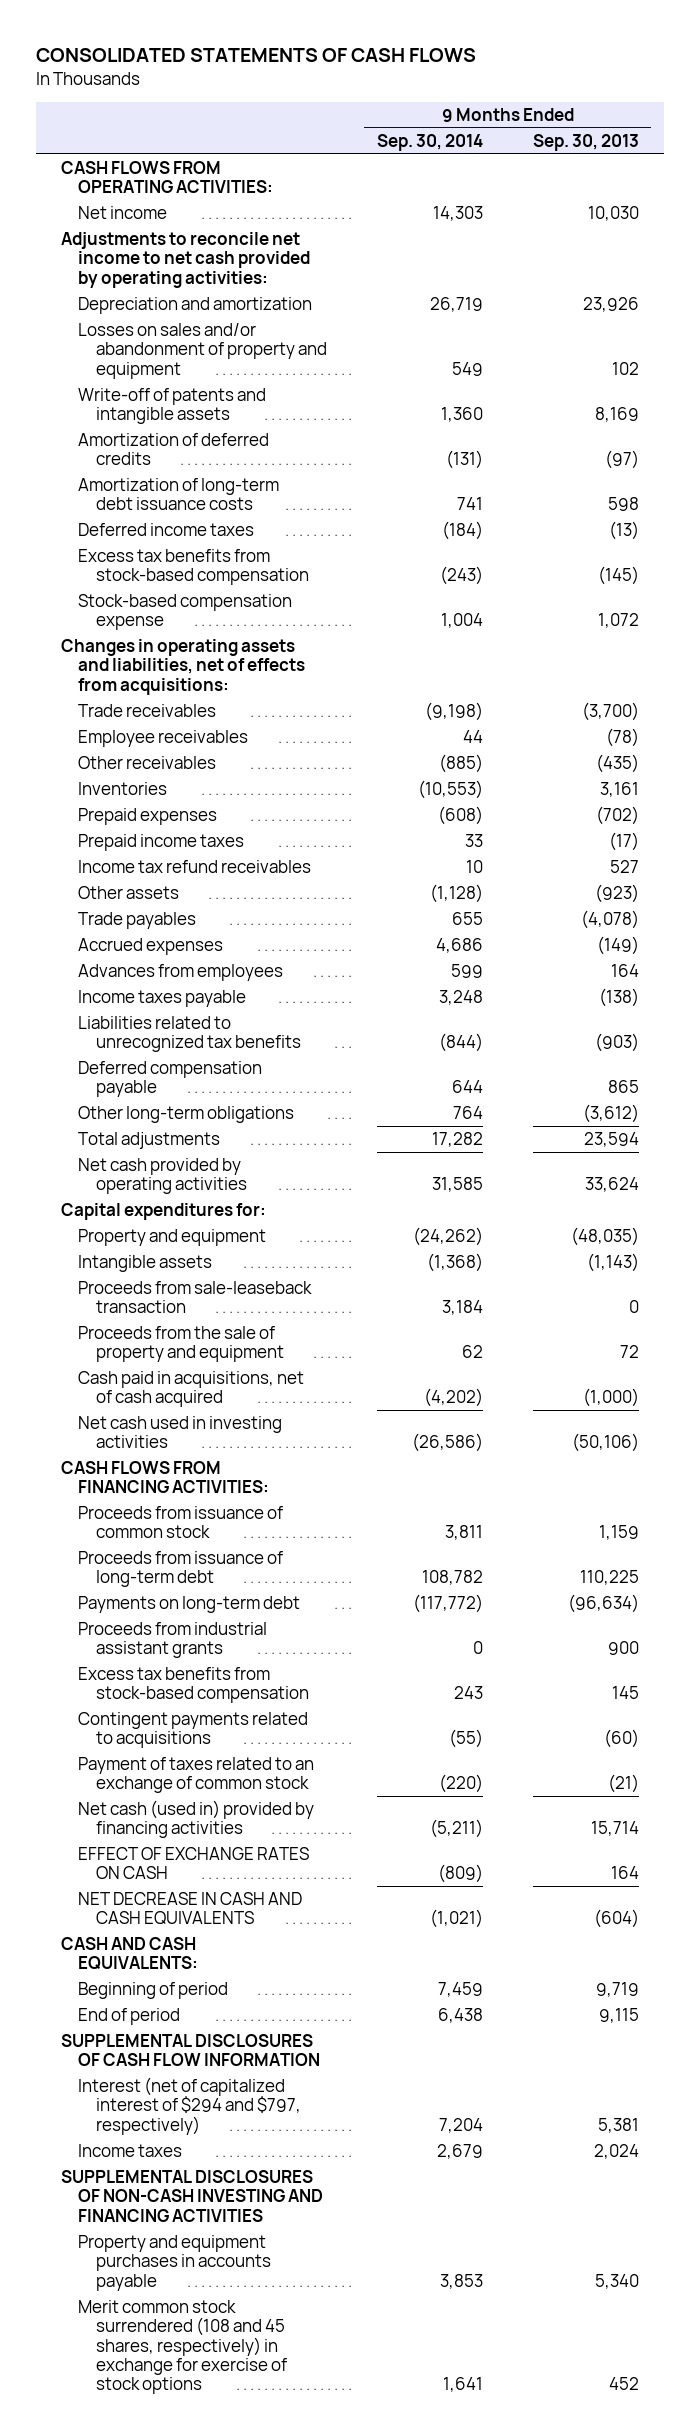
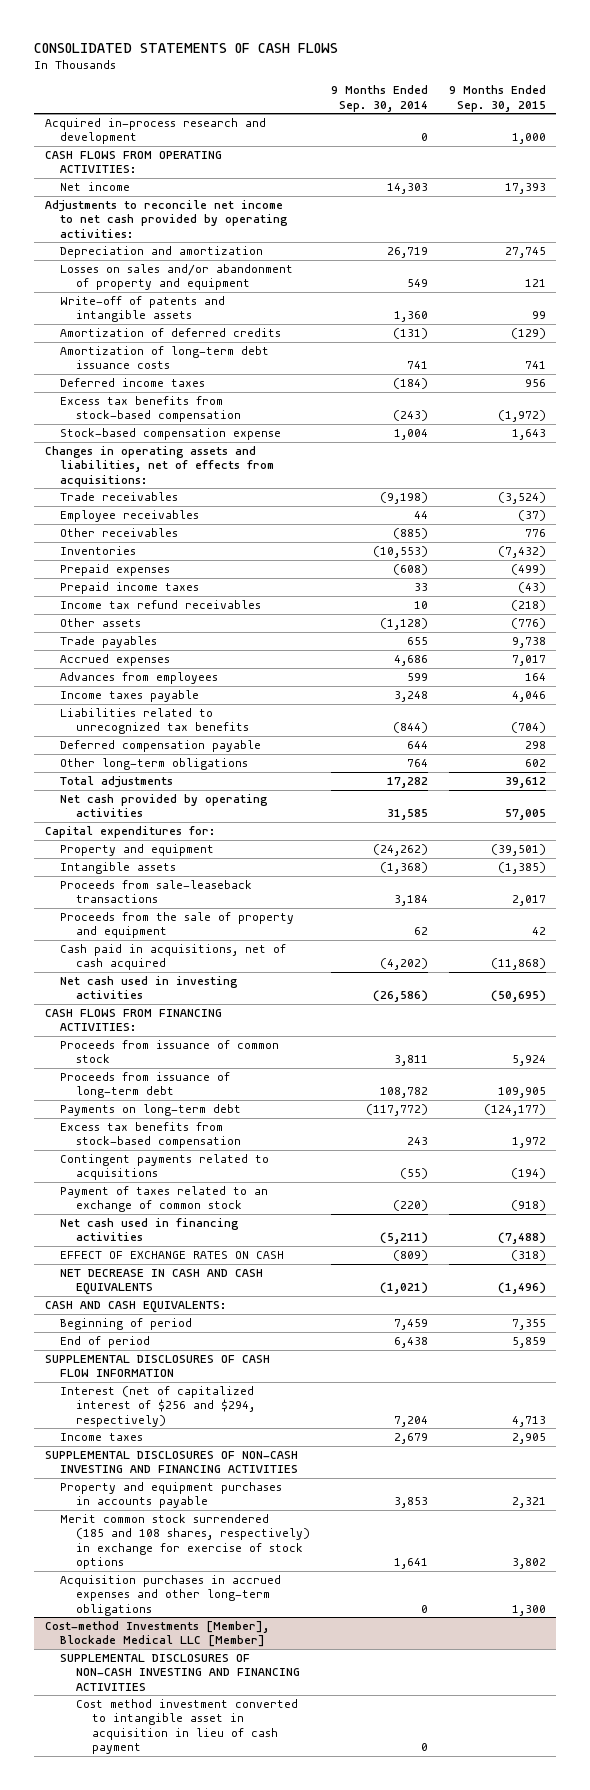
[532,133,639,151] Sep. 30, 2013 -> none
none -> [448,85,546,112] 9 Months Ended Sep. 30, 2015
none -> [44,118,266,145] Acquired in-process research and development
[78,1281,313,1314] Proceeds from sale-leaseback transaction -> [60,880,253,904] Proceeds from sale-leaseback transactions
[78,1622,268,1659] Proceeds from industrial assistant grants -> none
[78,1800,315,1839] Net cash (used in) provided by financing activities -> [60,1218,240,1242] Net cash used in financing activities
[78,2077,301,2135] Interest (net of capitalized interest of $294 and $797, respectively) -> [60,1386,256,1427] Interest (net of capitalized interest of $256 and $294, respectively)
[78,2300,287,2395] Merit common stock surrendered (108 and 45 shares, respectively) in exchange for exercise of stock options -> [60,1514,311,1569] Merit common stock surrendered (185 and 108 shares, respectively) in exchange for exercise of stock options
none -> [60,1575,282,1616] Acquisition purchases in accrued expenses and other long-term obligations
none -> [44,1621,269,1648] Cost-method Investments [Member], Blockade Medical LLC [Member]
none -> [60,1654,301,1691] SUPPLEMENTAL DISCLOSURES OF NON-CASH INVESTING AND FINANCING ACTIVITIES
none -> [76,1699,299,1754] Cost method investment converted to intangible asset in acquisition in lieu of cash payment

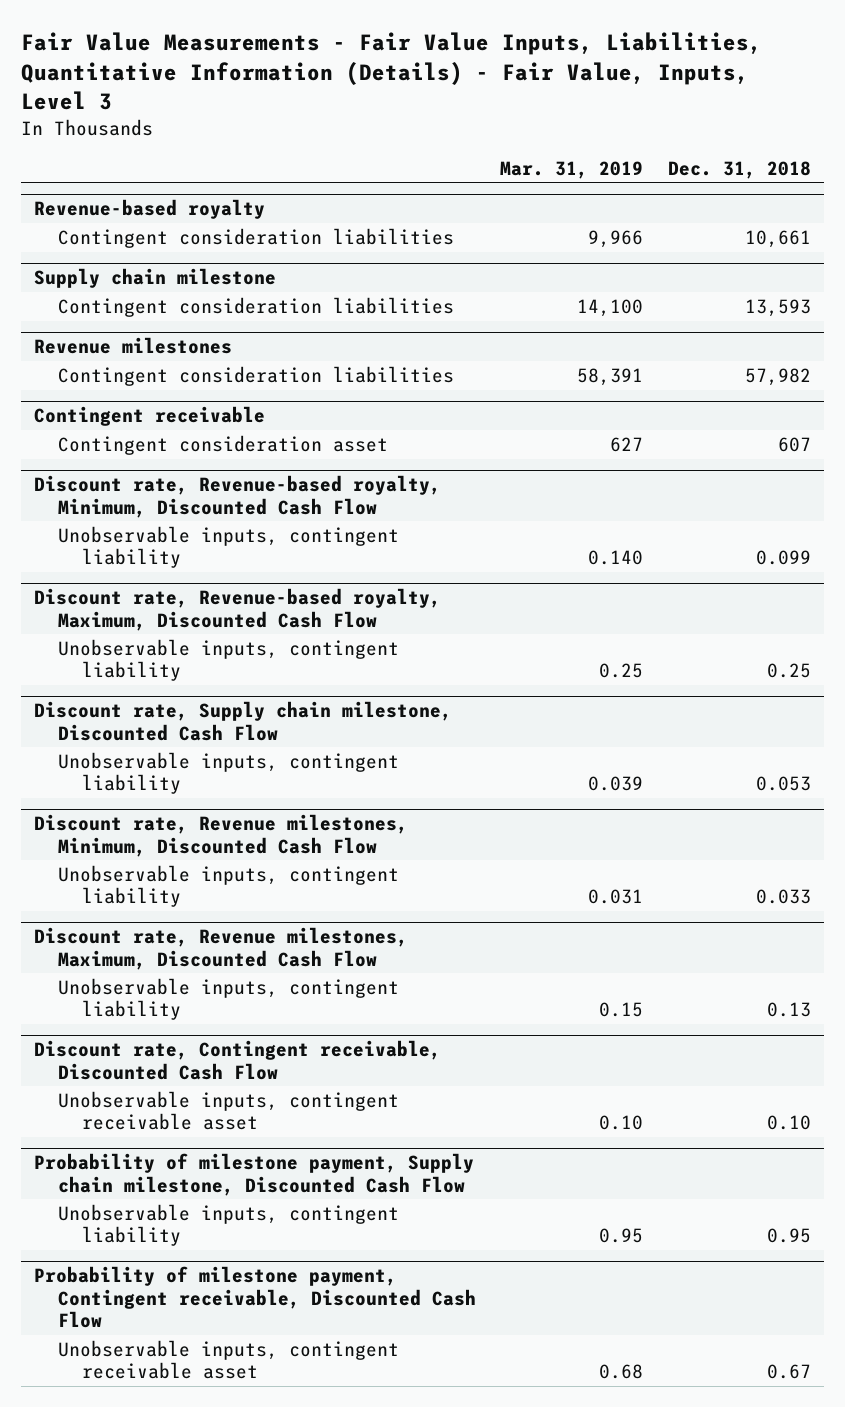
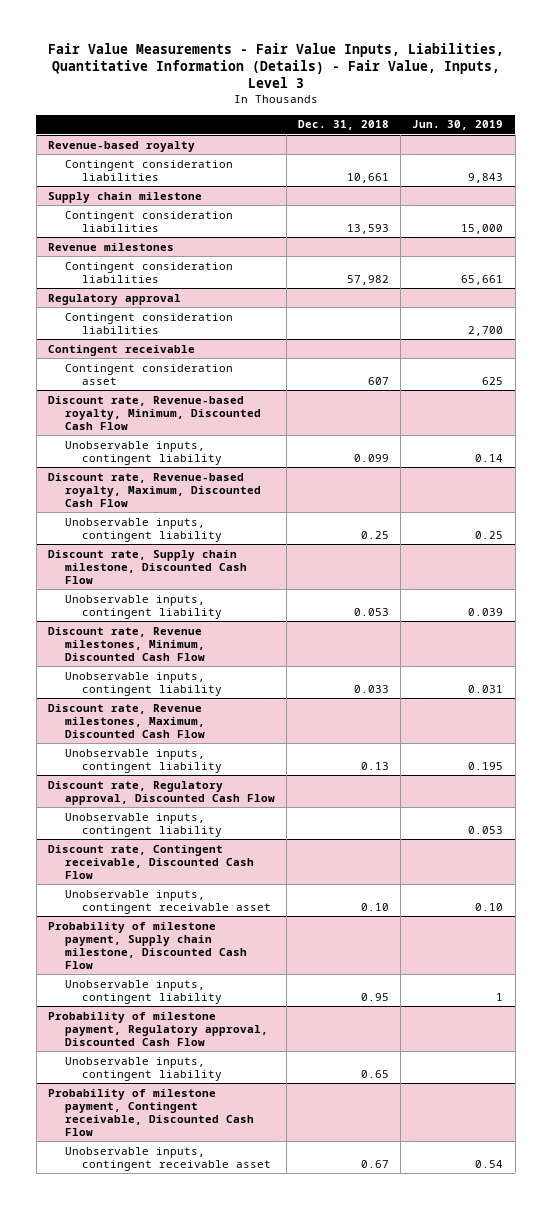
[500,160,644,179] Mar. 31, 2019 -> none
none -> [412,120,504,131] Jun. 30, 2019
none -> [47,293,181,305] Regulatory approval
none -> [64,312,233,334] Contingent consideration liabilities
none -> [47,780,275,805] Discount rate, Regulatory approval, Discounted Cash Flow
none -> [64,812,222,837] Unobservable inputs, contingent liability
none -> [47,1011,268,1046] Probability of milestone payment, Regulatory approval, Discounted Cash Flow
none -> [64,1056,222,1081] Unobservable inputs, contingent liability

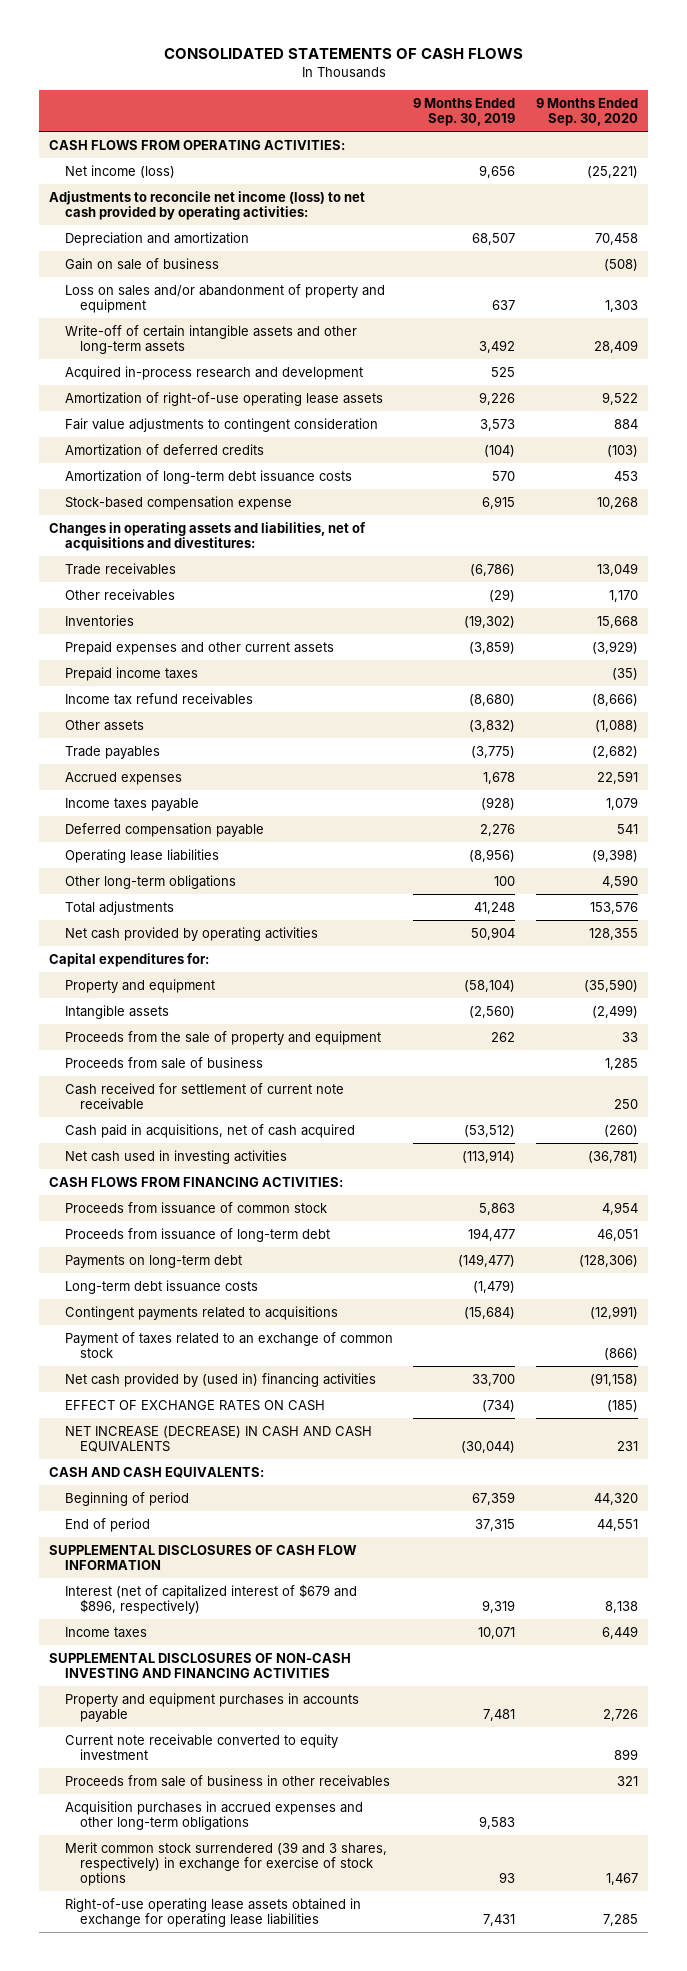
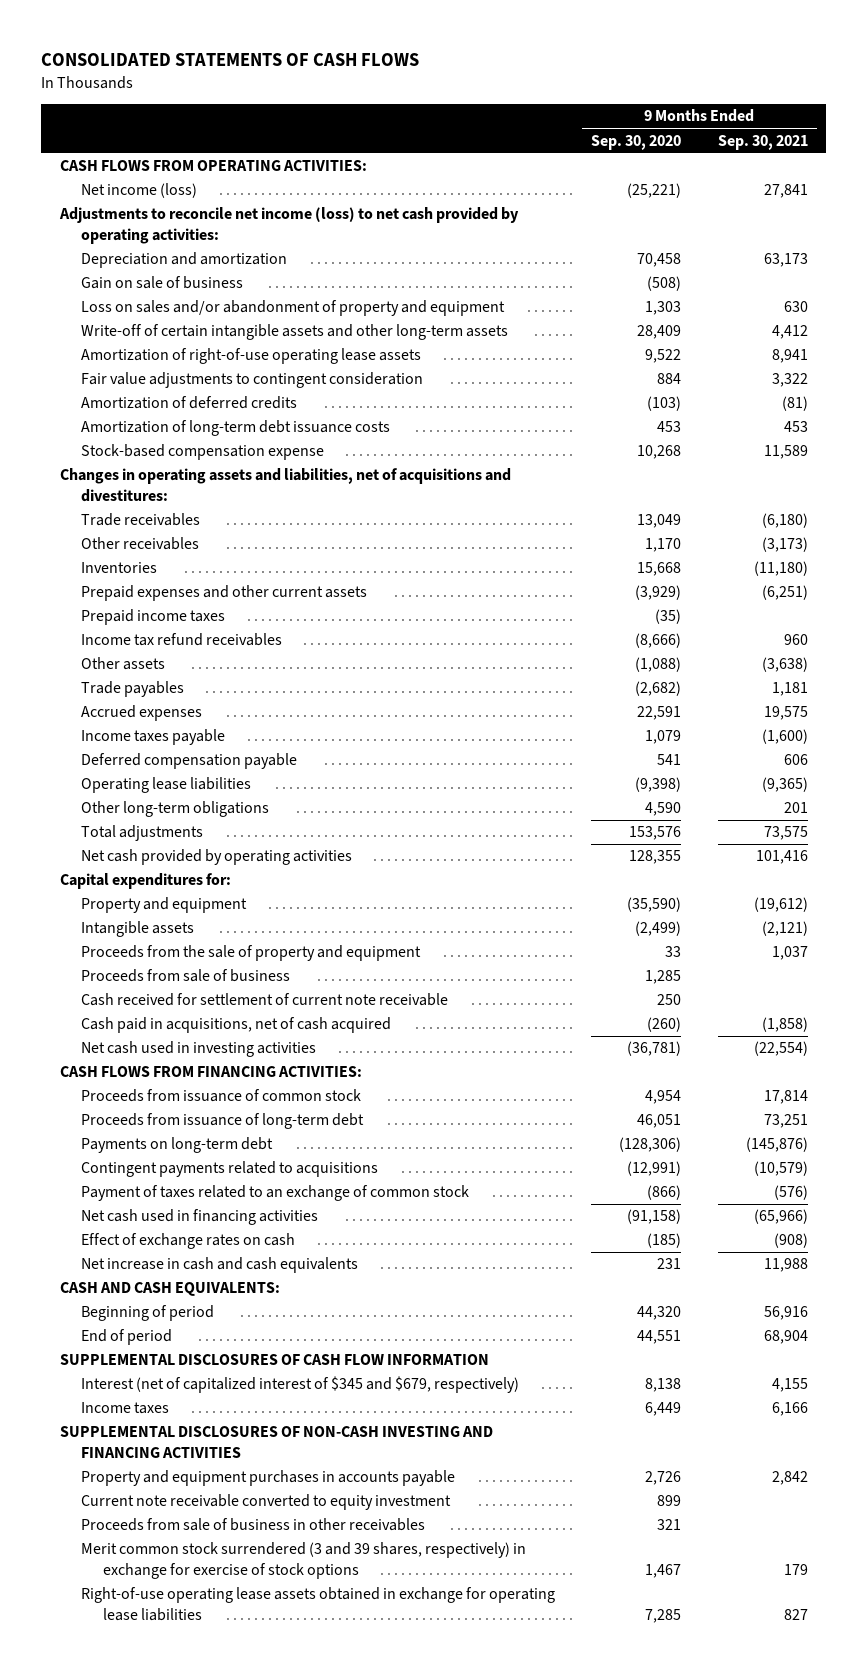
[413,98,516,127] 9 Months Ended Sep. 30, 2019 -> none
none -> [717,134,808,150] Sep. 30, 2021
[64,365,363,380] Acquired in-process research and development -> none
[64,1279,258,1294] Long-term debt issuance costs -> none
[64,1372,376,1387] Net cash provided by (used in) financing activities -> [81,1209,319,1226] Net cash used in financing activities
[64,1399,325,1411] EFFECT OF EXCHANGE RATES ON CASH -> [81,1233,296,1250] Effect of exchange rates on cash
[64,1425,372,1453] NET INCREASE (DECREASE) IN CASH AND CASH EQUIVALENTS -> [81,1257,359,1274] Net increase in cash and cash equivalents
[64,1583,357,1615] Interest (net of capitalized interest of $679 and $896, respectively) -> [81,1376,520,1394] Interest (net of capitalized interest of $345 and $679, respectively)
[64,1800,363,1831] Acquisition purchases in accrued expenses and other long-term obligations -> none
[64,1841,387,1887] Merit common stock surrendered (39 and 3 shares, respectively) in exchange for exercise of stock options -> [81,1542,527,1579] Merit common stock surrendered (3 and 39 shares, respectively) in exchange for exercise of stock options

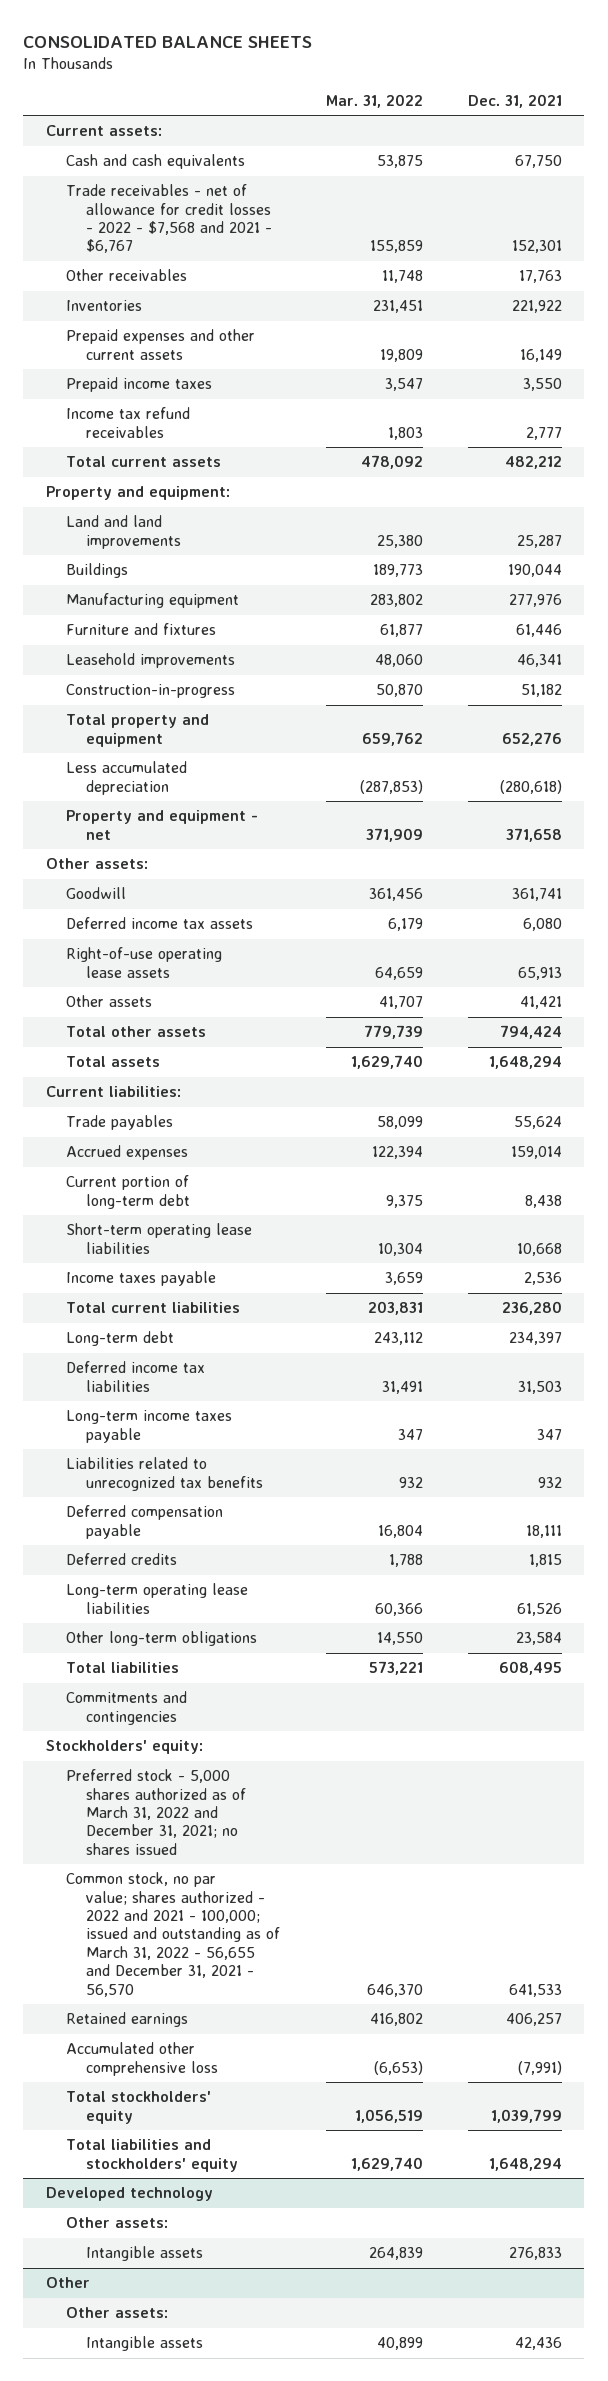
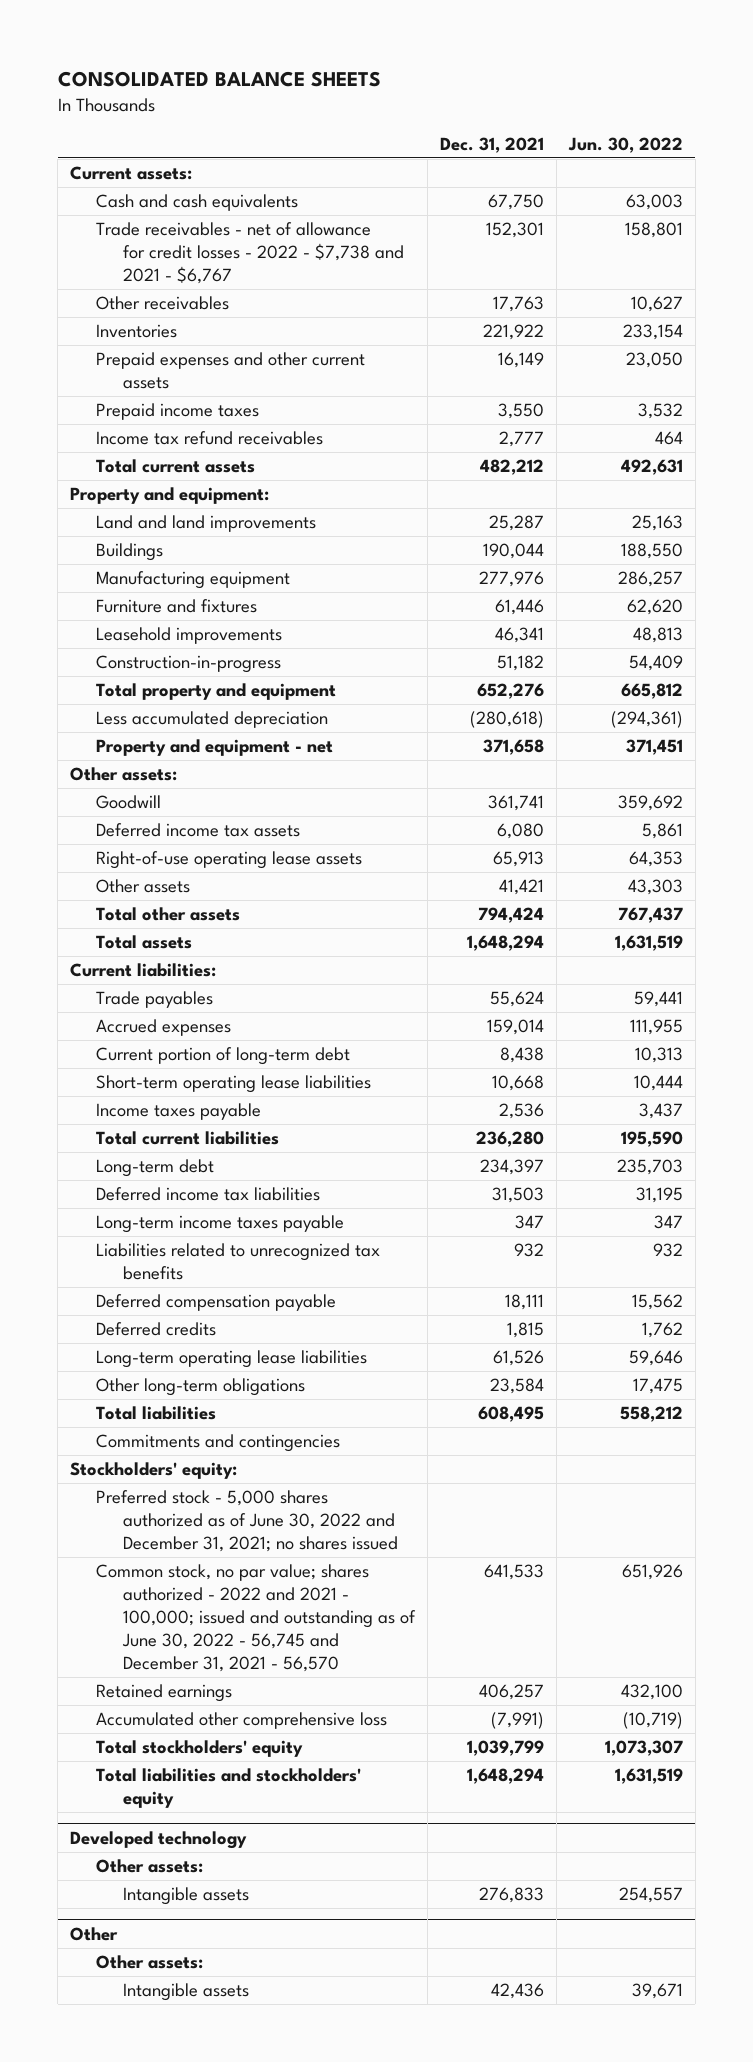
[325,93,423,108] Mar. 31, 2022 -> none
none -> [567,136,683,153] Jun. 30, 2022
[66,184,273,254] Trade receivables - net of allowance for credit losses - 2022 - $7,568 and 2021 - $6,767 -> [96,222,404,285] Trade receivables - net of allowance for credit losses - 2022 - $7,738 and 2021 - $6,767
[66,1769,247,1855] Preferred stock - 5,000 shares authorized as of March 31, 2022 and December 31, 2021; no shares issued -> [96,1490,398,1553] Preferred stock - 5,000 shares authorized as of June 30, 2022 and December 31, 2021; no shares issued
[66,1872,281,1997] Common stock, no par value; shares authorized - 2022 and 2021 - 100,000; issued and outstanding as of March 31, 2022 - 56,655 and December 31, 2021 - 56,570 -> [96,1564,416,1673] Common stock, no par value; shares authorized - 2022 and 2021 - 100,000; issued and outstanding as of June 30, 2022 - 56,745 and December 31, 2021 - 56,570

